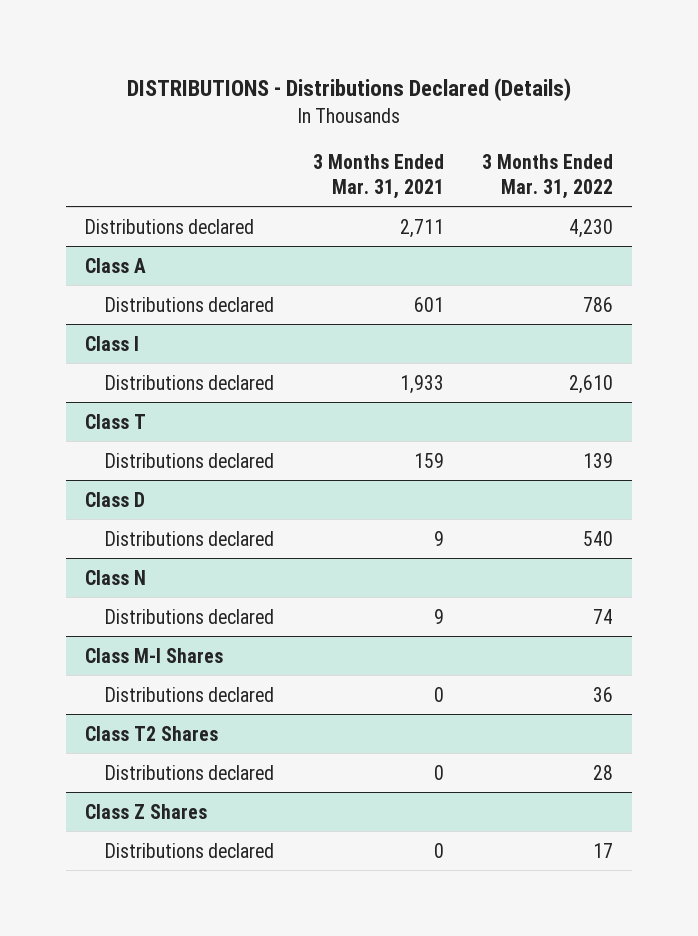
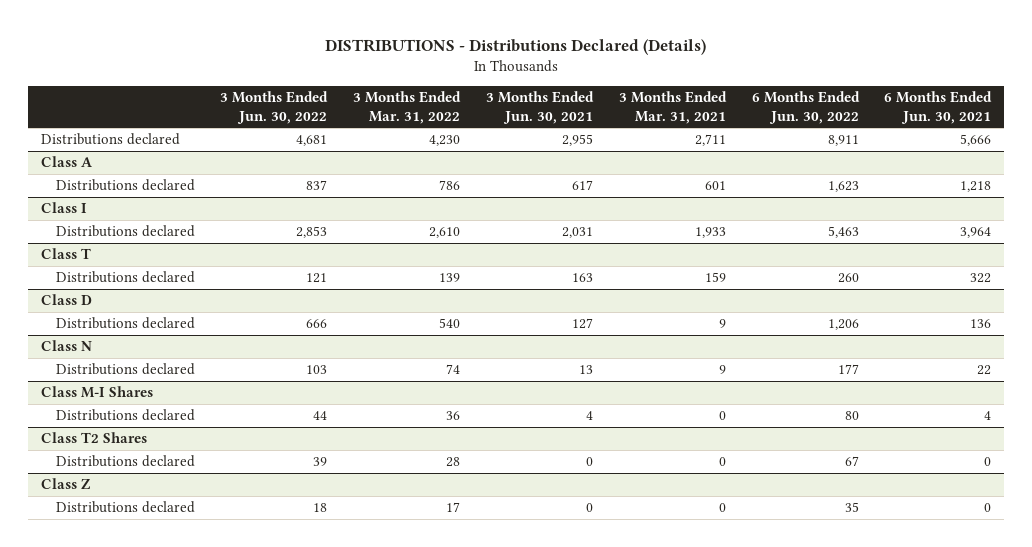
none -> [220,90,329,124] 3 Months Ended Jun. 30, 2022
none -> [485,90,594,124] 3 Months Ended Jun. 30, 2021
none -> [751,90,860,124] 6 Months Ended Jun. 30, 2022
none -> [884,90,993,124] 6 Months Ended Jun. 30, 2021
[85,803,208,819] Class Z Shares -> [40,478,91,490] Class Z

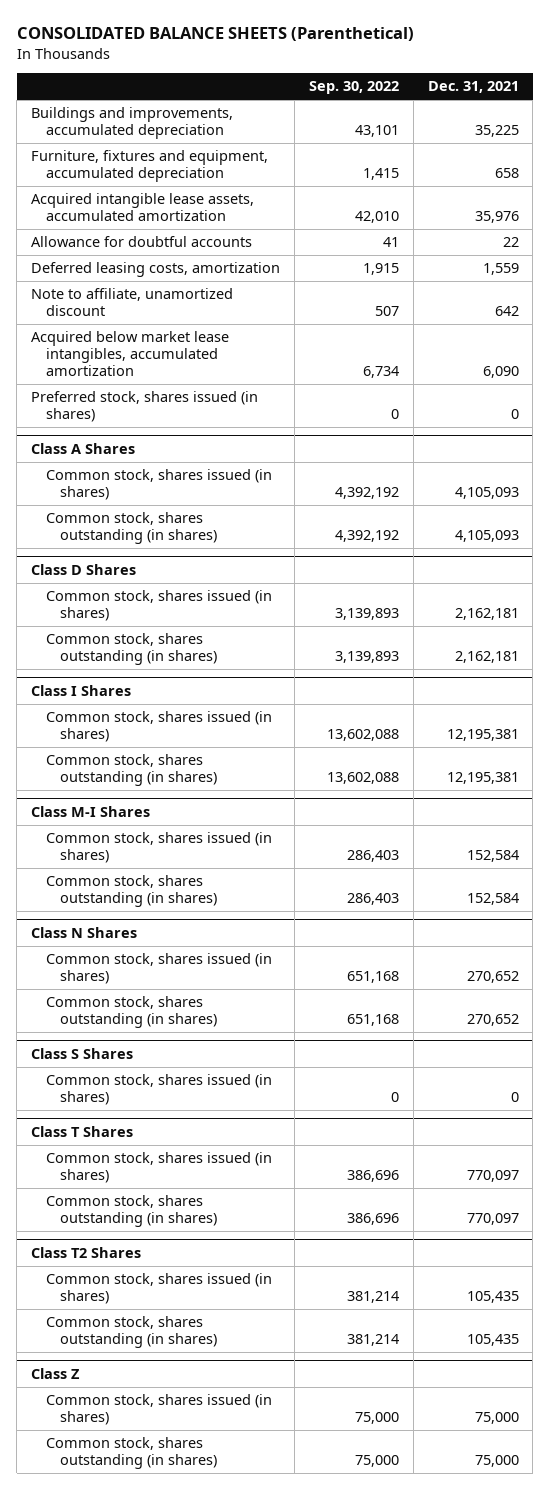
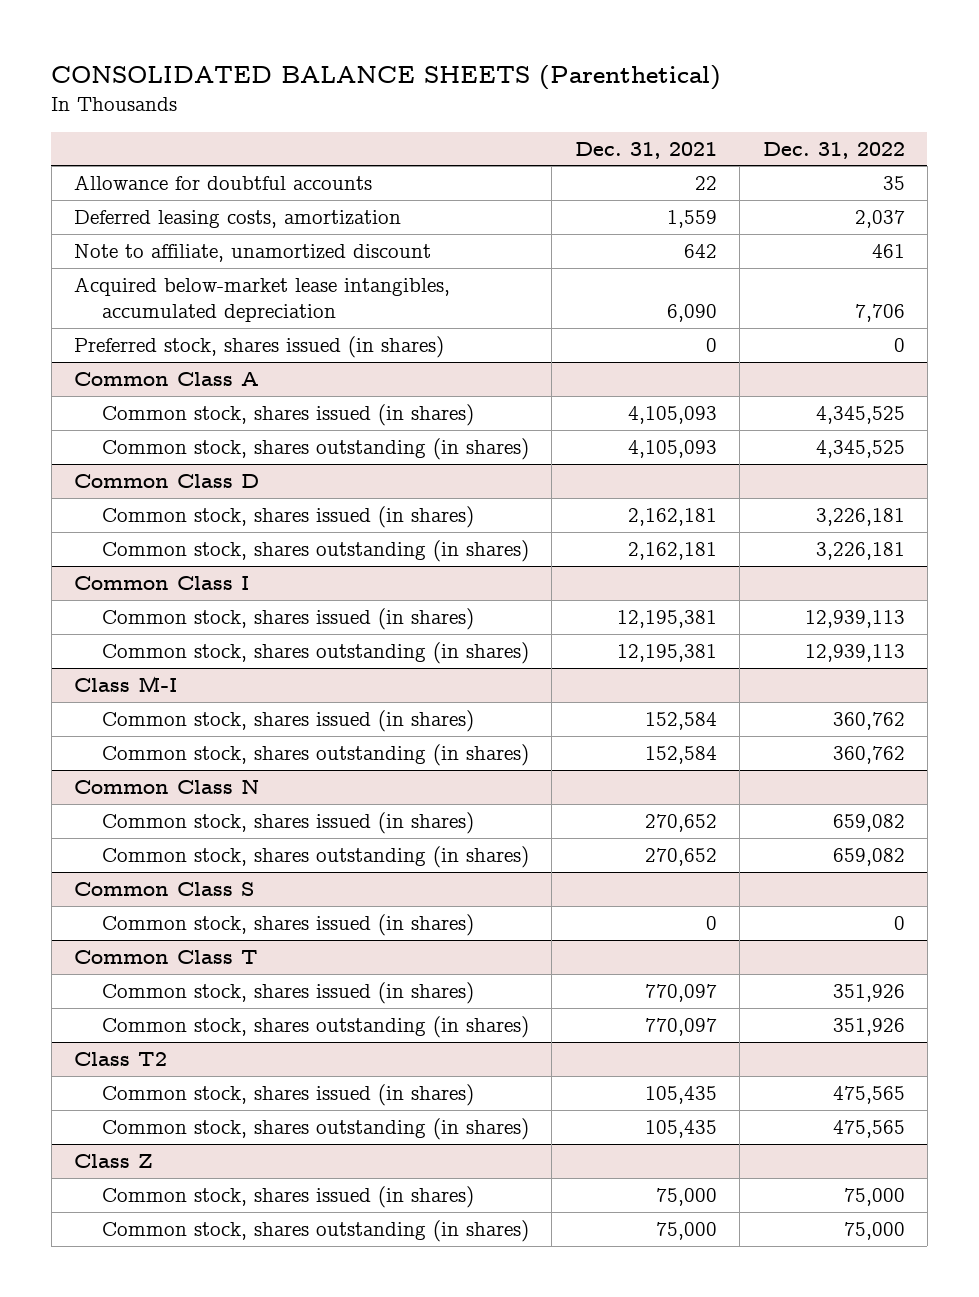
[308,81,399,95] Sep. 30, 2022 -> none
none -> [762,141,905,159] Dec. 31, 2022
[31,107,234,140] Buildings and improvements, accumulated depreciation -> none
[31,150,269,183] Furniture, fixtures and equipment, accumulated depreciation -> none
[31,193,255,222] Acquired intangible lease assets, accumulated amortization -> none
[31,331,230,376] Acquired below market lease intangibles, accumulated amortization -> [74,276,451,323] Acquired below-market lease intangibles, accumulated depreciation
[31,442,136,454] Class A Shares -> [74,371,260,386] Common Class A
[31,563,137,575] Class D Shares -> [74,473,260,488] Common Class D
[31,684,132,696] Class I Shares -> [74,575,250,590] Common Class I
[31,805,151,817] Class M-I Shares -> [74,675,178,692] Class M-I
[31,926,138,938] Class N Shares -> [74,778,261,794] Common Class N
[31,1047,134,1059] Class S Shares -> [74,881,255,896] Common Class S
[31,1125,134,1137] Class T Shares -> [74,949,259,964] Common Class T
[31,1246,142,1258] Class T2 Shares -> [74,1051,168,1066] Class T2

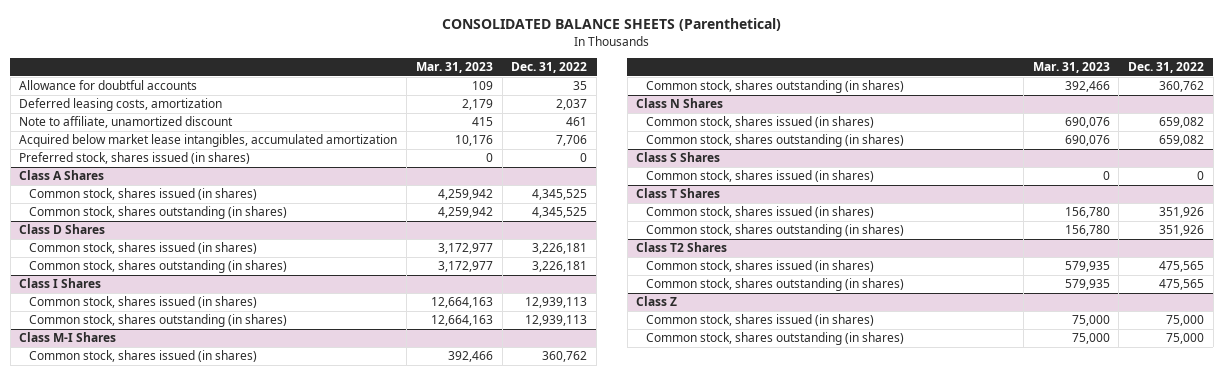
[574,141,717,159] Dec. 31, 2021 -> none
none -> [415,62,493,74] Mar. 31, 2023
[74,276,451,323] Acquired below-market lease intangibles, accumulated depreciation -> [19,134,398,148] Acquired below market lease intangibles, accumulated amortization
[74,371,260,386] Common Class A -> [19,170,105,181] Class A Shares
[74,473,260,488] Common Class D -> [19,224,106,235] Class D Shares
[74,575,250,590] Common Class I -> [19,278,102,289] Class I Shares
[74,675,178,692] Class M-I -> [19,332,117,343] Class M-I Shares
[74,778,261,794] Common Class N -> [636,98,724,109] Class N Shares
[74,881,255,896] Common Class S -> [636,152,721,163] Class S Shares
[74,949,259,964] Common Class T -> [636,188,721,199] Class T Shares
[74,1051,168,1066] Class T2 -> [636,242,728,253] Class T2 Shares

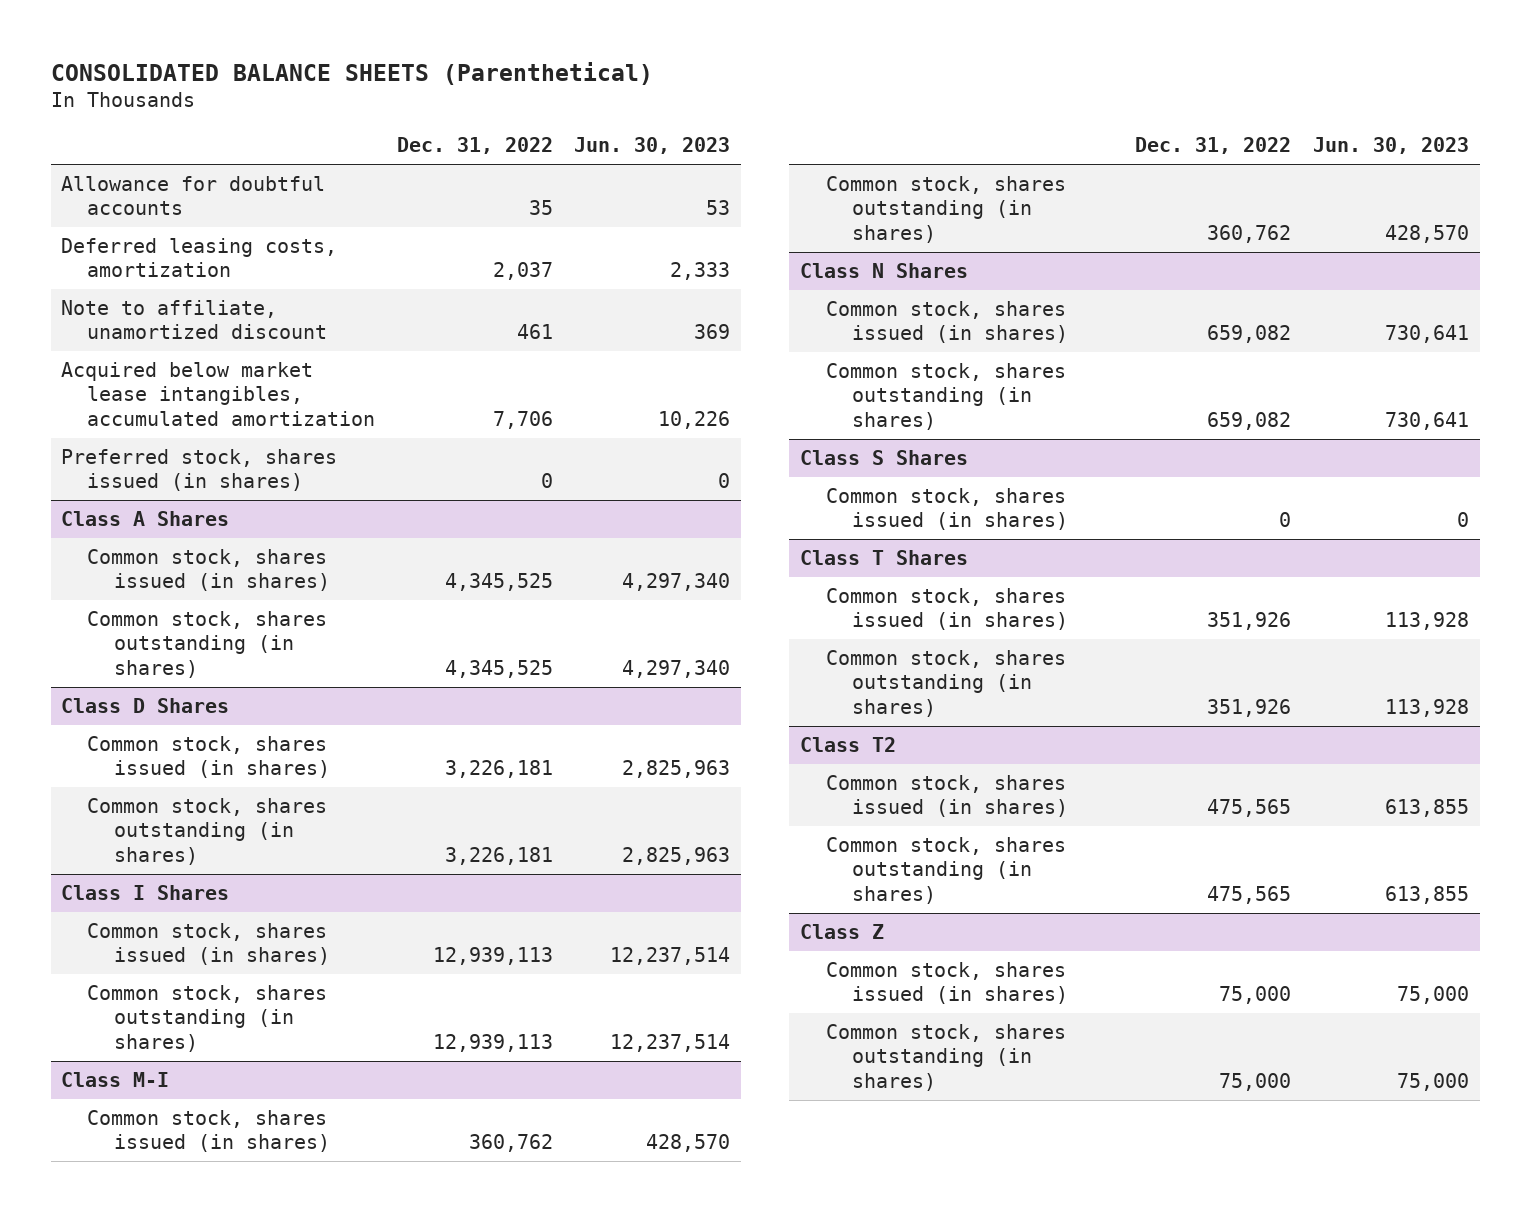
[415,62,493,74] Mar. 31, 2023 -> none
none -> [574,137,731,155] Jun. 30, 2023
[19,332,117,343] Class M-I Shares -> [61,1072,170,1088] Class M-I
[636,242,728,253] Class T2 Shares -> [800,737,897,753] Class T2

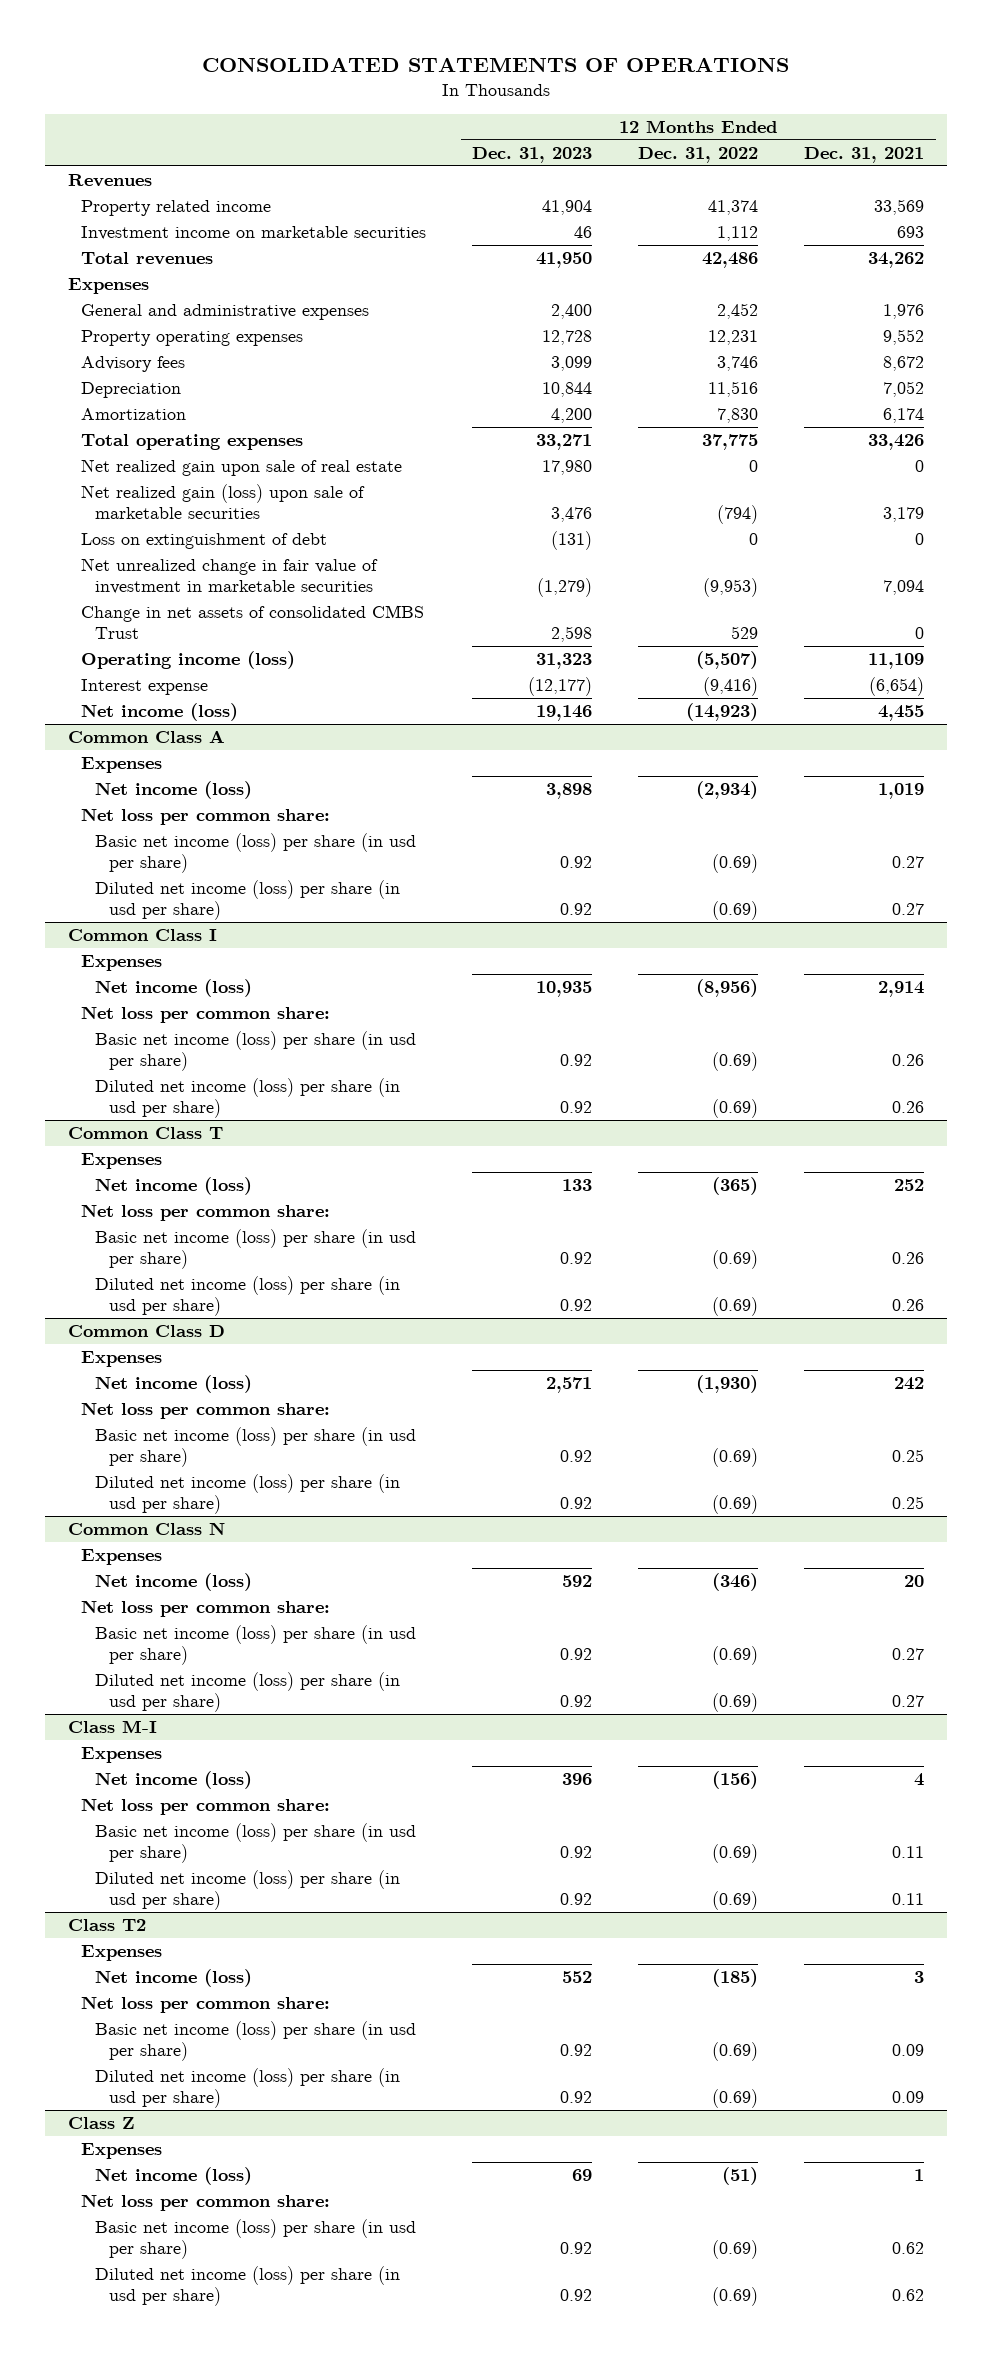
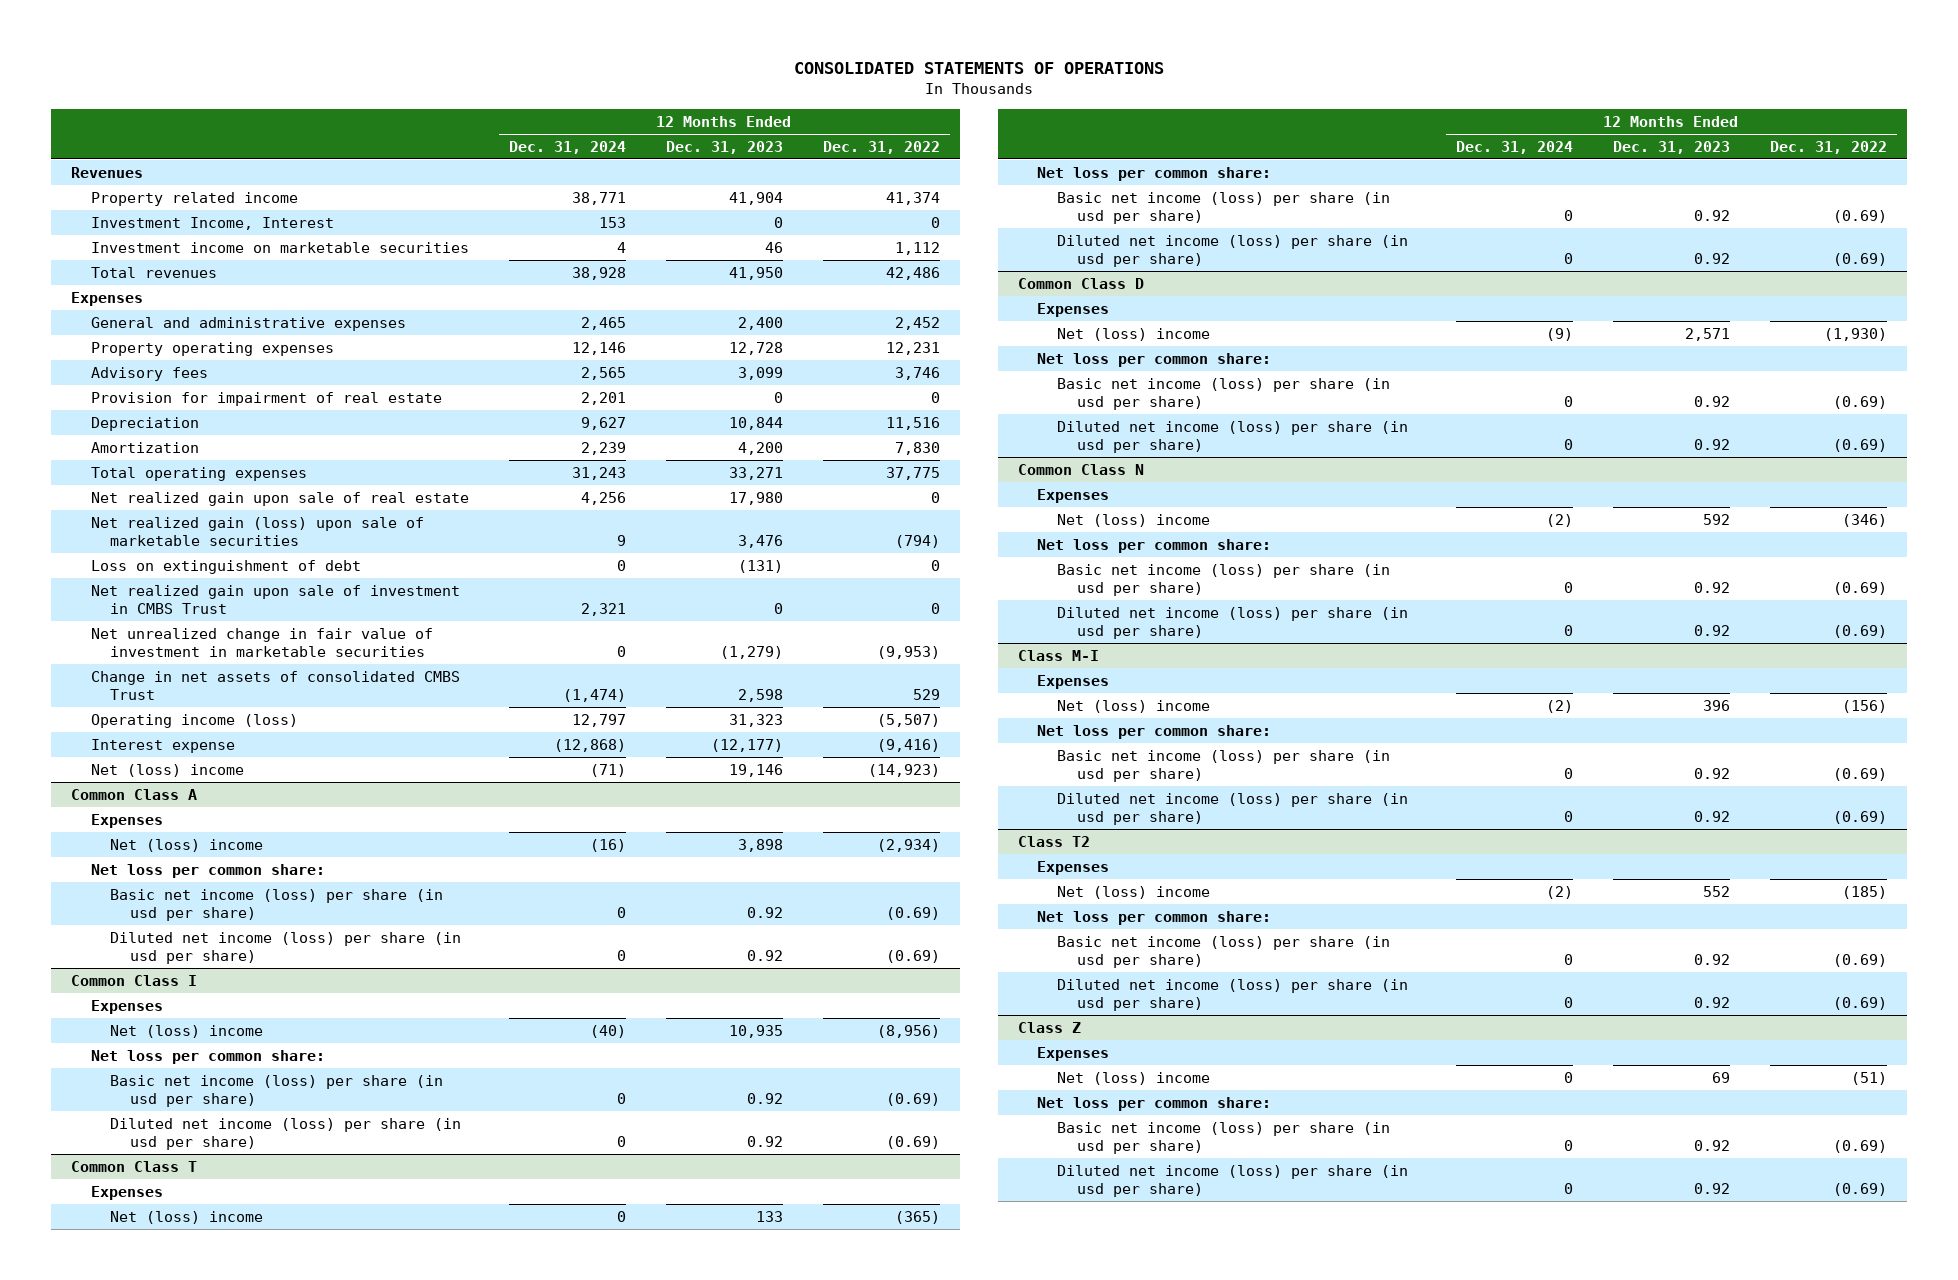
[804,146,925,163] Dec. 31, 2021 -> none
none -> [508,141,626,155] Dec. 31, 2024
none -> [90,216,334,230] Investment Income, Interest
none -> [90,391,442,406] Provision for impairment of real estate
none -> [90,584,460,615] Net realized gain upon sale of investment in CMBS Trust
[81,703,239,722] Net income (loss) -> [90,763,244,777] Net (loss) income
[95,781,253,800] Net income (loss) -> [110,838,264,852] Net (loss) income
[95,979,253,998] Net income (loss) -> [110,1024,264,1038] Net (loss) income
[95,1177,253,1196] Net income (loss) -> [110,1210,264,1224] Net (loss) income
[95,1375,253,1394] Net income (loss) -> [1057,327,1211,341] Net (loss) income
[95,1573,253,1592] Net income (loss) -> [1057,513,1211,527] Net (loss) income
[95,1771,253,1790] Net income (loss) -> [1057,699,1211,713] Net (loss) income
[95,1969,253,1988] Net income (loss) -> [1057,885,1211,899] Net (loss) income
[95,2167,253,2186] Net income (loss) -> [1057,1071,1211,1085] Net (loss) income

